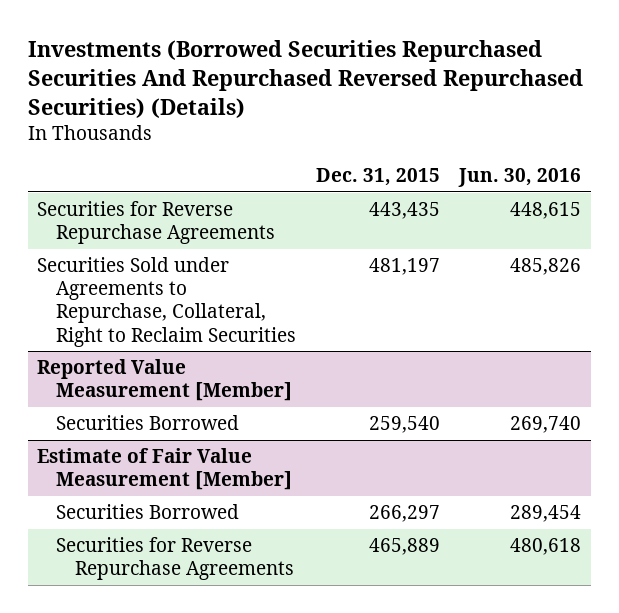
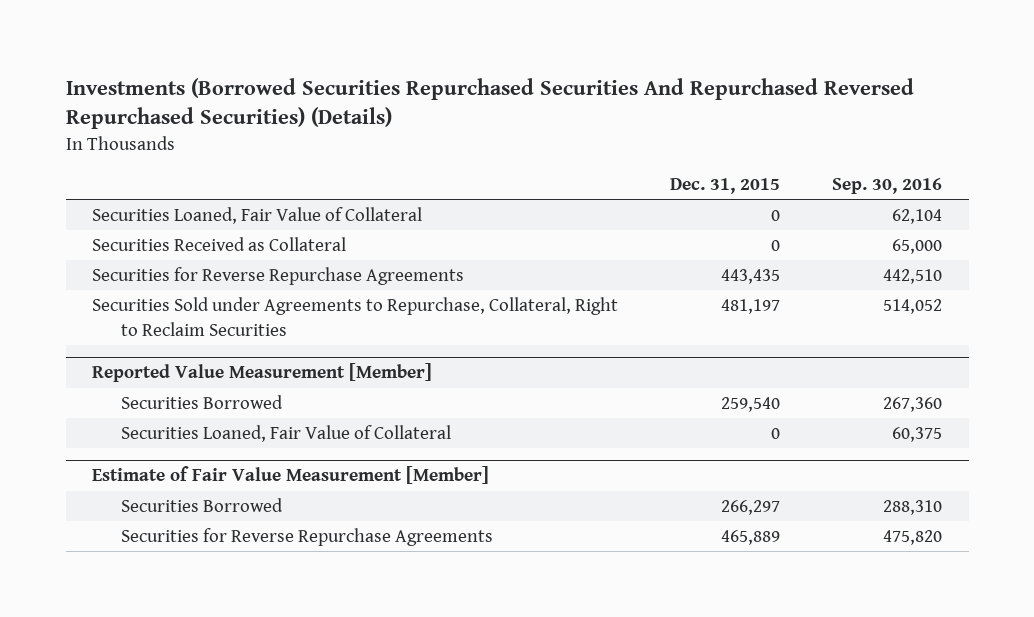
[458,168,582,188] Jun. 30, 2016 -> none
none -> [832,177,943,194] Sep. 30, 2016
none -> [91,207,422,225] Securities Loaned, Fair Value of Collateral
none -> [91,237,346,252] Securities Received as Collateral
none -> [121,425,452,443] Securities Loaned, Fair Value of Collateral

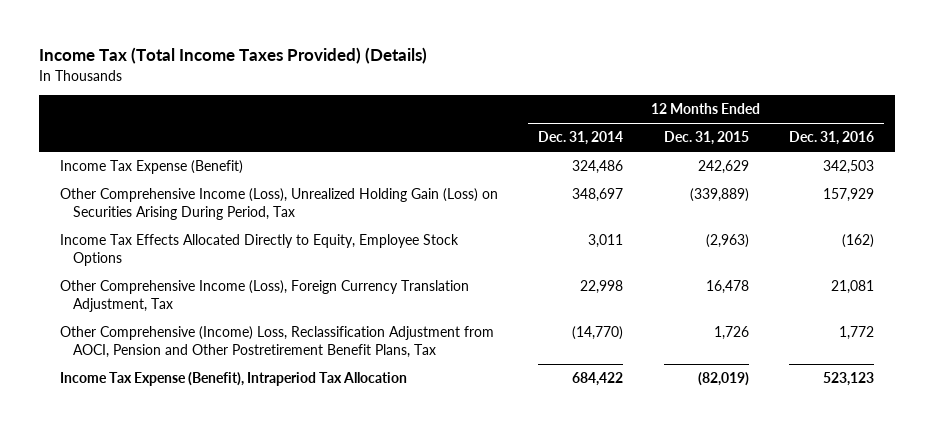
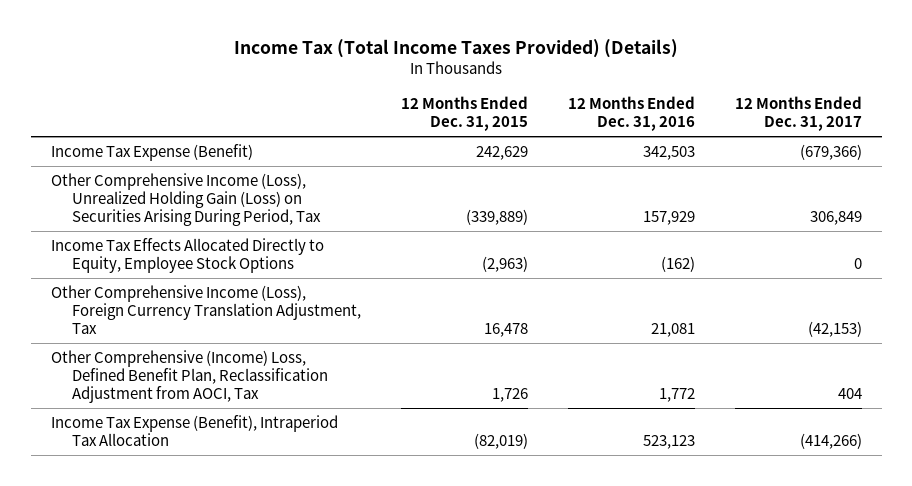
[538,131,624,146] Dec. 31, 2014 -> none
none -> [734,96,862,132] 12 Months Ended Dec. 31, 2017
[59,326,494,359] Other Comprehensive (Income) Loss, Reclassification Adjustment from AOCI, Pension and Other Postretirement Benefit Plans, Tax -> [50,349,328,403] Other Comprehensive (Income) Loss, Defined Benefit Plan, Reclassification Adjustment from AOCI, Tax

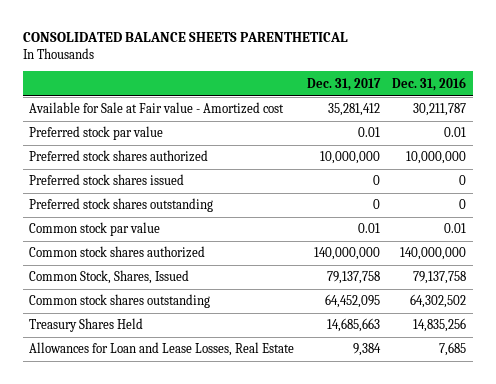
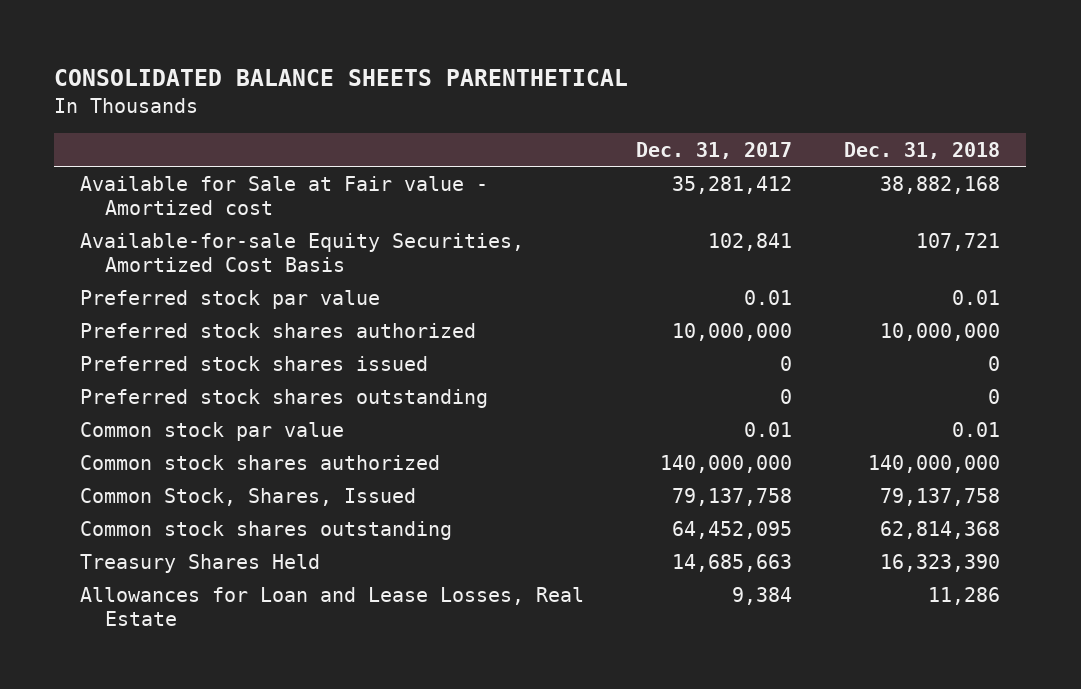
[392,76,467,91] Dec. 31, 2016 -> none
none -> [844,142,1001,160] Dec. 31, 2018
none -> [80,233,525,273] Available-for-sale Equity Securities, Amortized Cost Basis

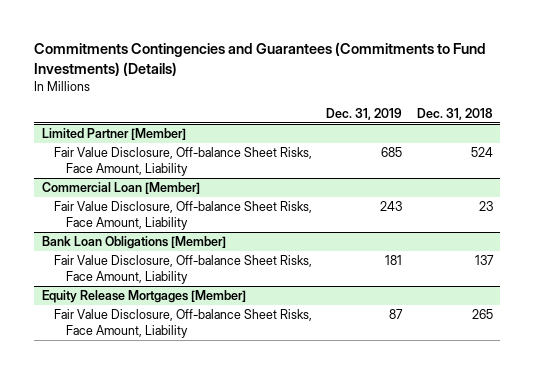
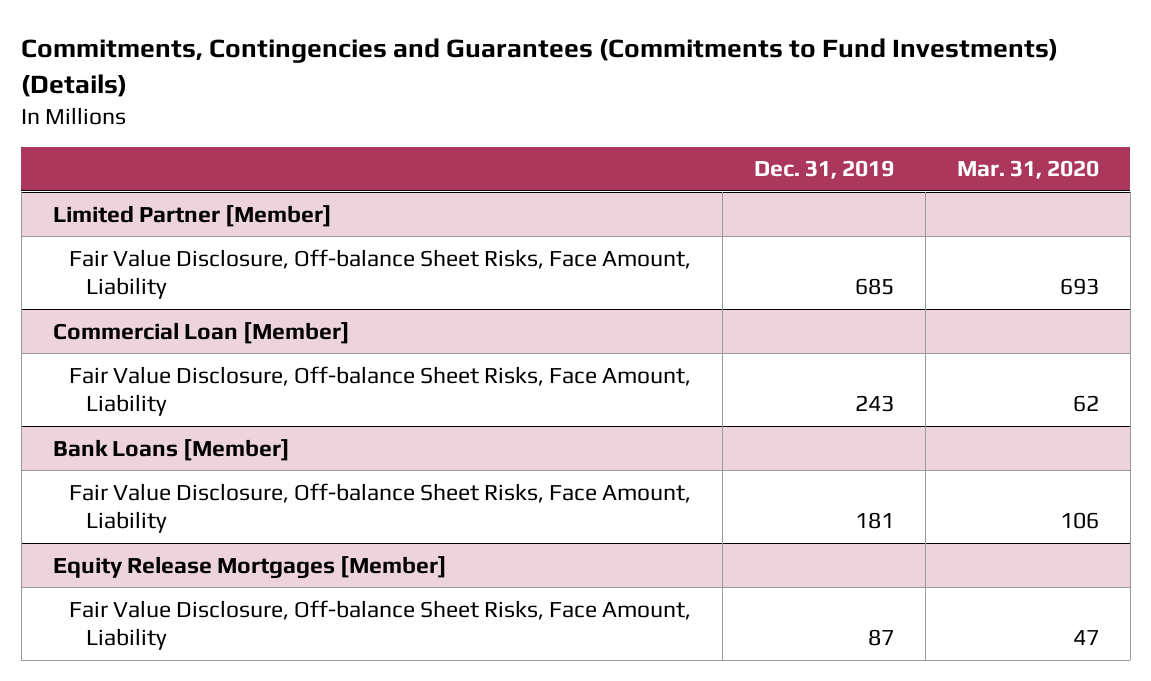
[34,41,487,76] Commitments Contingencies and Guarantees (Commitments to Fund Investments) (Details) -> [21,37,1059,97] Commitments, Contingencies and Guarantees (Commitments to Fund Investments) (Details)
[417,107,494,120] Dec. 31, 2018 -> none
none -> [956,160,1099,180] Mar. 31, 2020
[41,236,226,250] Bank Loan Obligations [Member] -> [52,438,290,461] Bank Loans [Member]

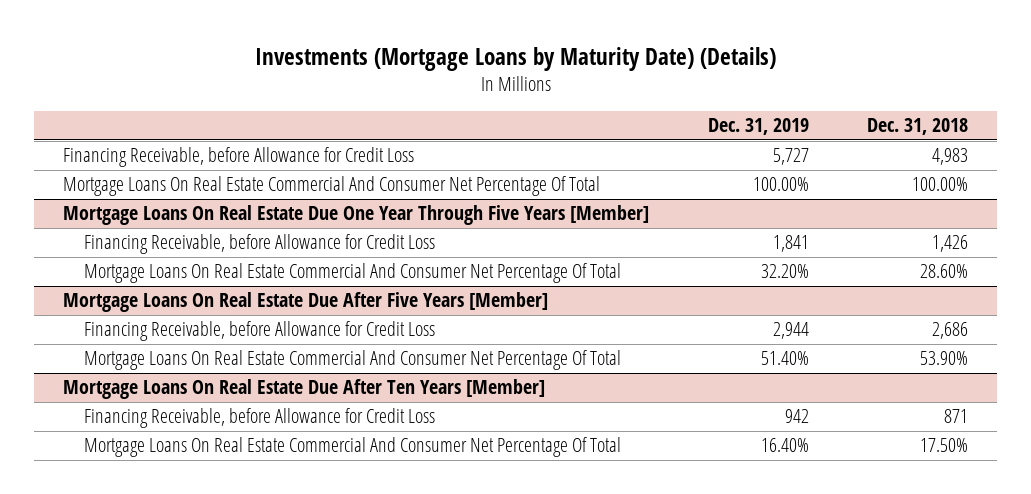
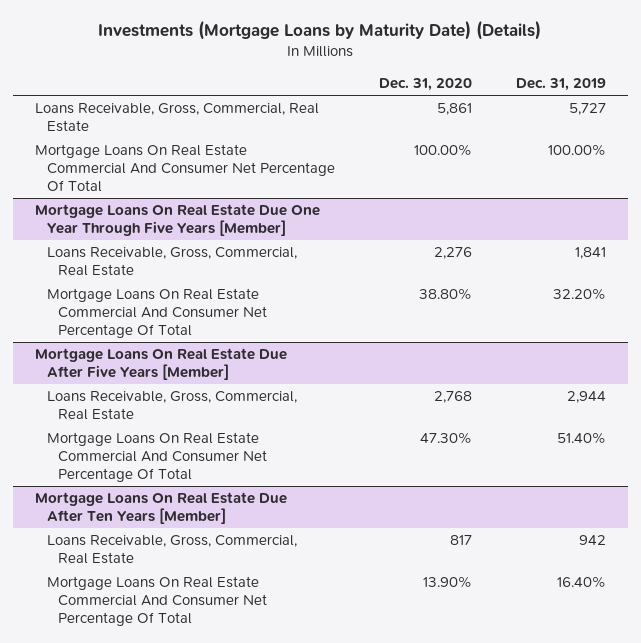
[866,118,968,136] Dec. 31, 2018 -> none
none -> [378,78,472,92] Dec. 31, 2020
[63,147,415,168] Financing Receivable, before Allowance for Credit Loss -> [35,103,320,133] Loans Receivable, Gross, Commercial, Real Estate
[84,234,436,255] Financing Receivable, before Allowance for Credit Loss -> [46,247,297,277] Loans Receivable, Gross, Commercial, Real Estate
[84,321,436,342] Financing Receivable, before Allowance for Credit Loss -> [46,391,297,421] Loans Receivable, Gross, Commercial, Real Estate
[84,408,436,429] Financing Receivable, before Allowance for Credit Loss -> [46,535,297,565] Loans Receivable, Gross, Commercial, Real Estate

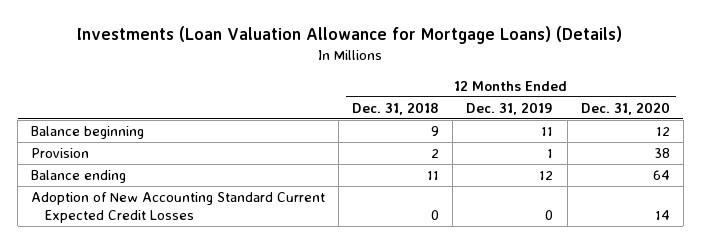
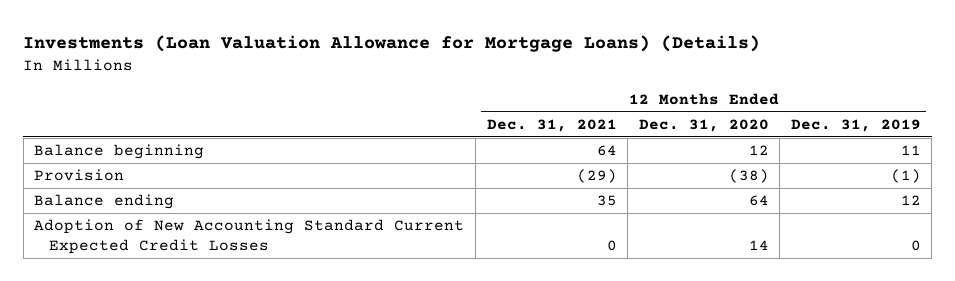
[352,101,440,115] Dec. 31, 2018 -> none
none -> [486,118,617,132] Dec. 31, 2021
[547,149,554,159] 1 -> [890,169,921,184] (1)
[653,148,670,159] 38 -> [728,169,769,184] (38)

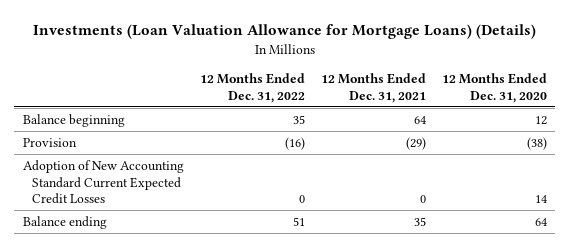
[790,118,921,132] Dec. 31, 2019 -> none
none -> [199,73,305,103] 12 Months Ended Dec. 31, 2022
[34,194,175,210] Balance ending -> [22,215,107,229] Balance ending

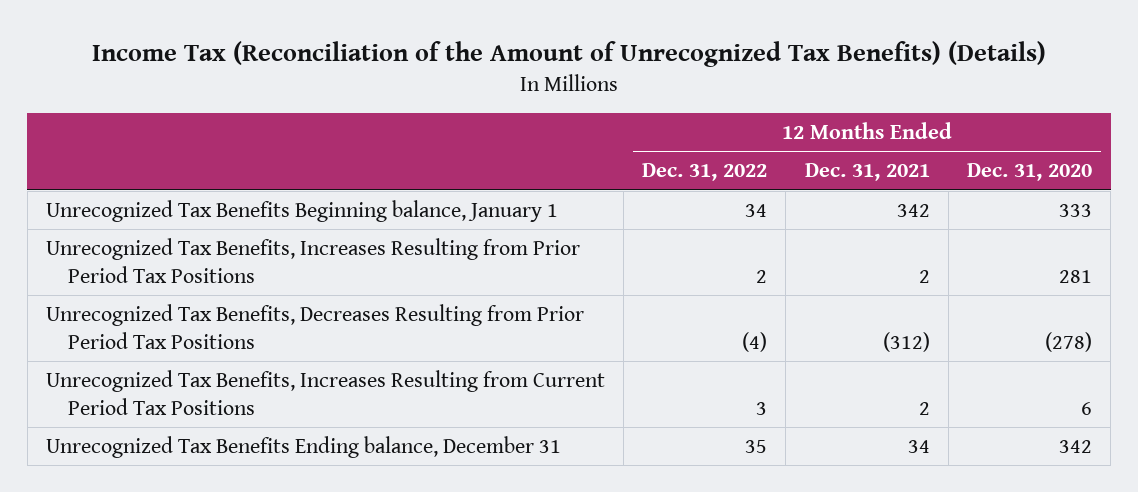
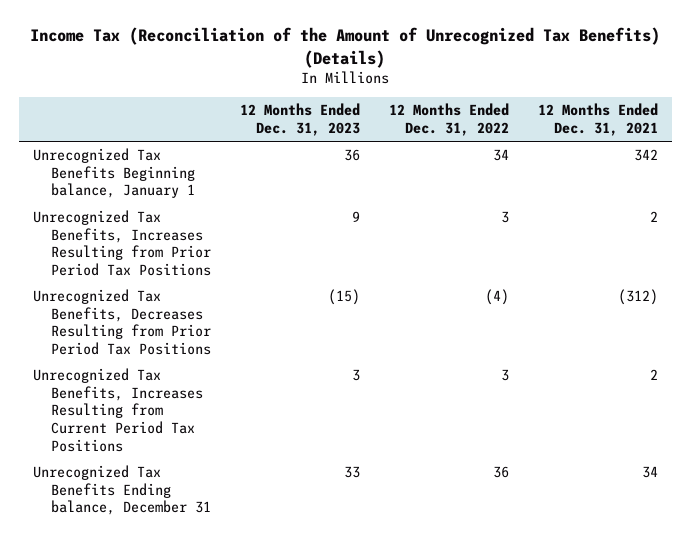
[966,163,1092,182] Dec. 31, 2020 -> none
none -> [239,103,360,137] 12 Months Ended Dec. 31, 2023
[756,270,768,284] 2 -> [500,211,509,224] 3
[745,439,768,453] 35 -> [492,466,509,479] 36

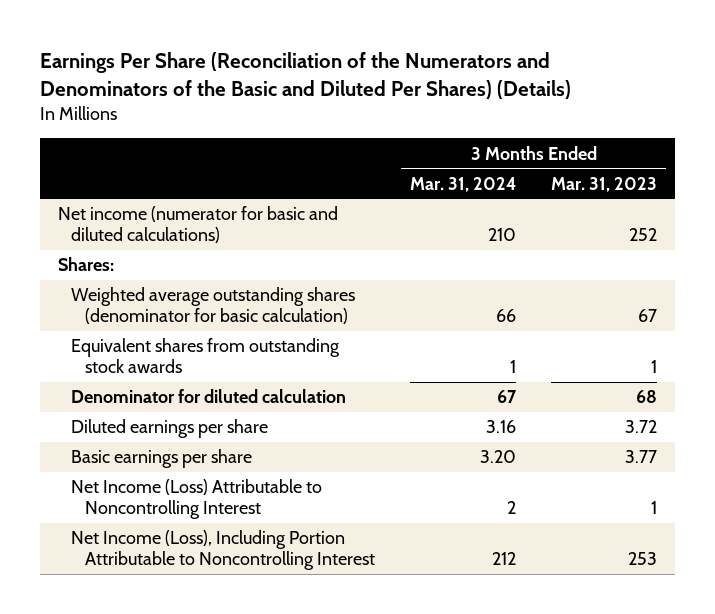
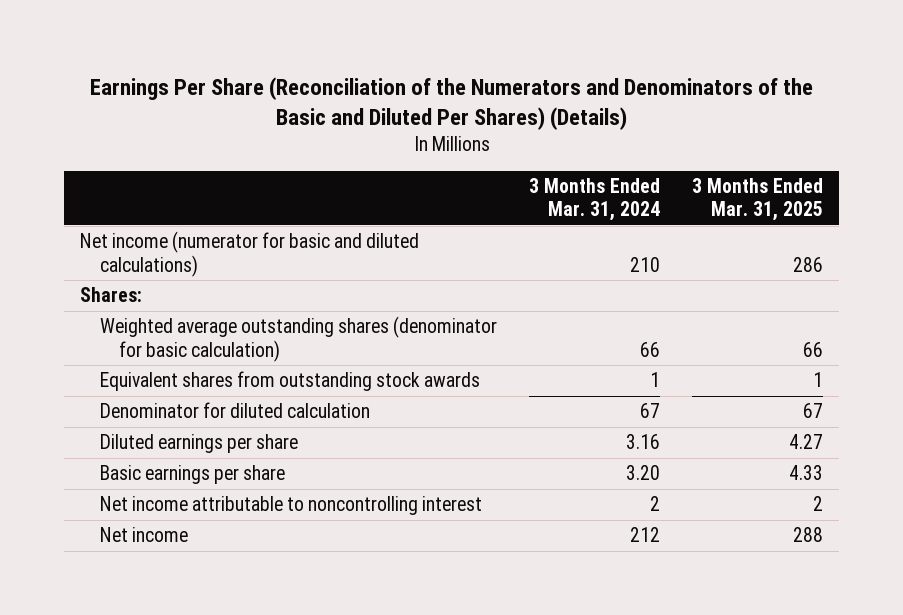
[551,176,658,192] Mar. 31, 2023 -> none
none -> [691,178,823,222] 3 Months Ended Mar. 31, 2025
[71,479,323,520] Net Income (Loss) Attributable to Noncontrolling Interest -> [99,496,482,516] Net income attributable to noncontrolling interest
[71,530,375,571] Net Income (Loss), Including Portion Attributable to Noncontrolling Interest -> [99,527,188,543] Net income

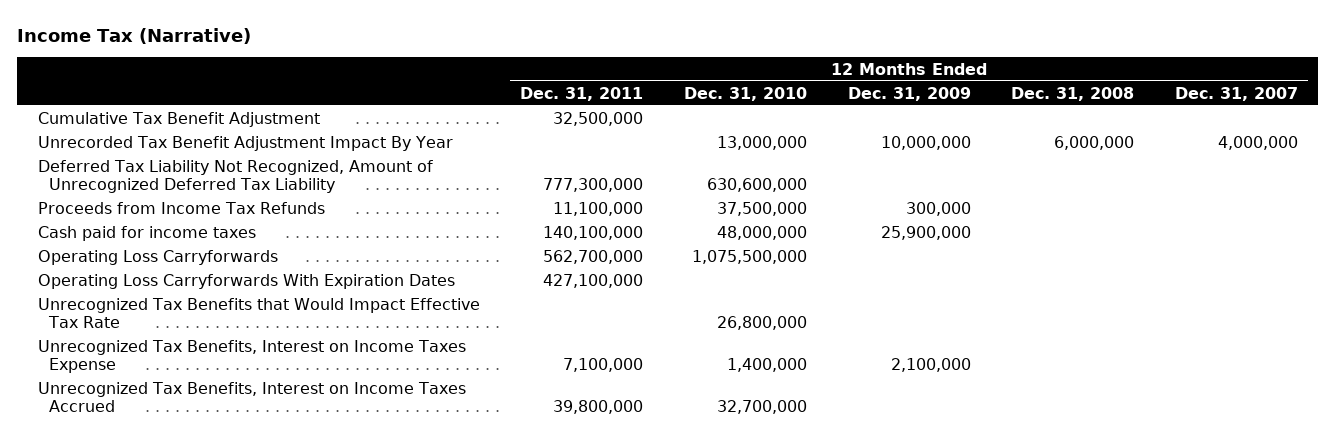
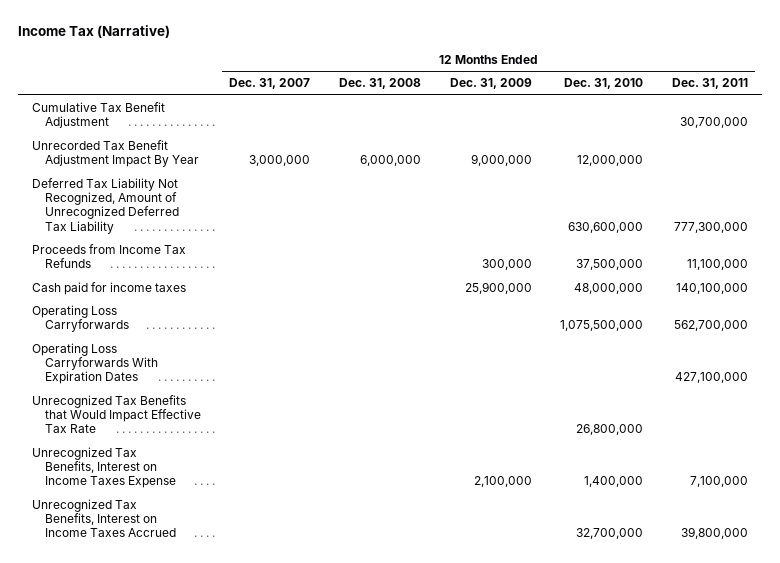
[553,111,644,126] 32,500,000 -> [679,117,748,129] 30,700,000
[716,135,807,150] 13,000,000 -> [577,155,644,167] 12,000,000
[880,135,971,150] 10,000,000 -> [470,154,532,167] 9,000,000
[1217,135,1298,150] 4,000,000 -> [249,155,311,167] 3,000,000

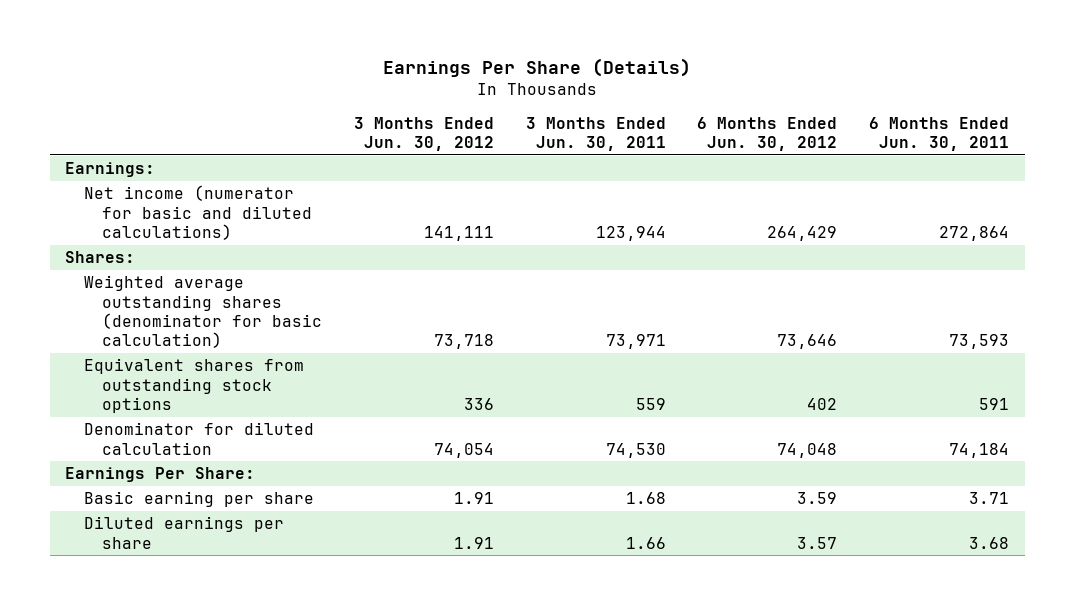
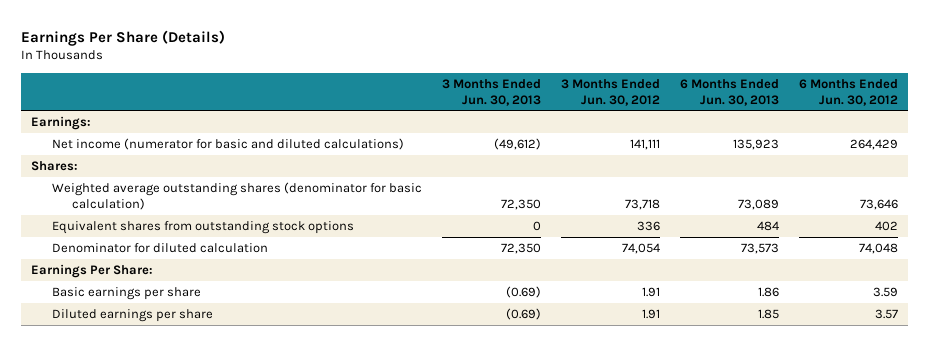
[525,116,666,151] 3 Months Ended Jun. 30, 2011 -> none
[868,116,1009,151] 6 Months Ended Jun. 30, 2011 -> none
none -> [441,78,541,106] 3 Months Ended Jun. 30, 2013
none -> [680,78,780,106] 6 Months Ended Jun. 30, 2013
[83,491,314,508] Basic earning per share -> [51,286,201,300] Basic earnings per share

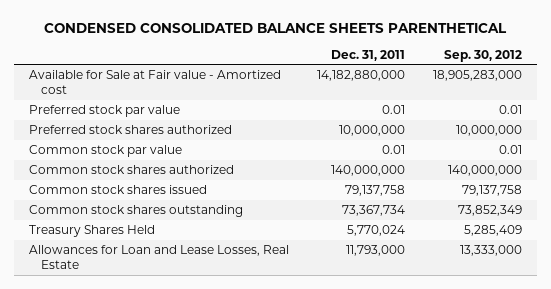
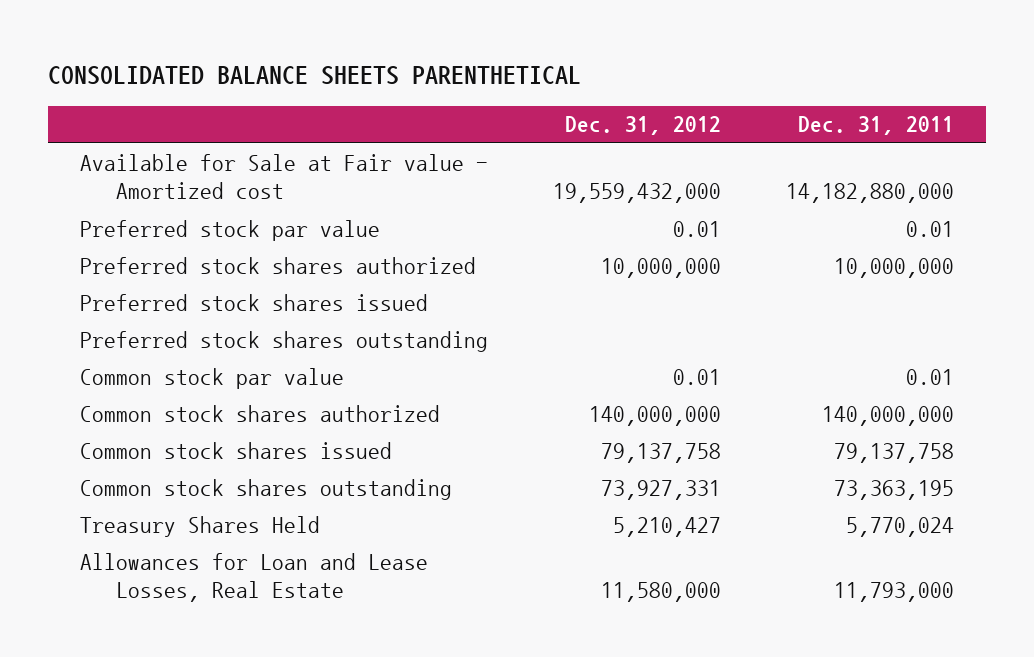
[44,22,508,33] CONDENSED CONSOLIDATED BALANCE SHEETS PARENTHETICAL -> [48,66,582,86] CONSOLIDATED BALANCE SHEETS PARENTHETICAL
[444,49,523,62] Sep. 30, 2012 -> none
none -> [565,116,722,136] Dec. 31, 2012
none -> [80,293,429,311] Preferred stock shares issued
none -> [80,330,489,352] Preferred stock shares outstanding
[341,205,405,217] 73,367,734 -> [833,479,954,500] 73,363,195

